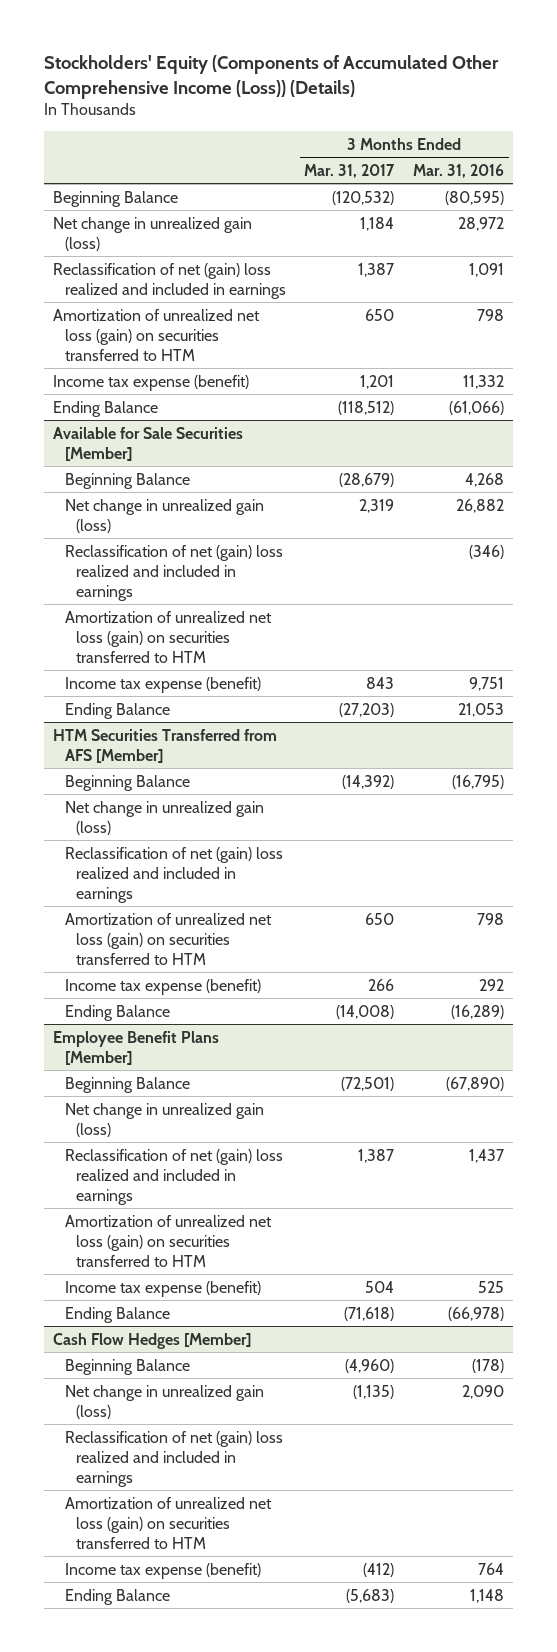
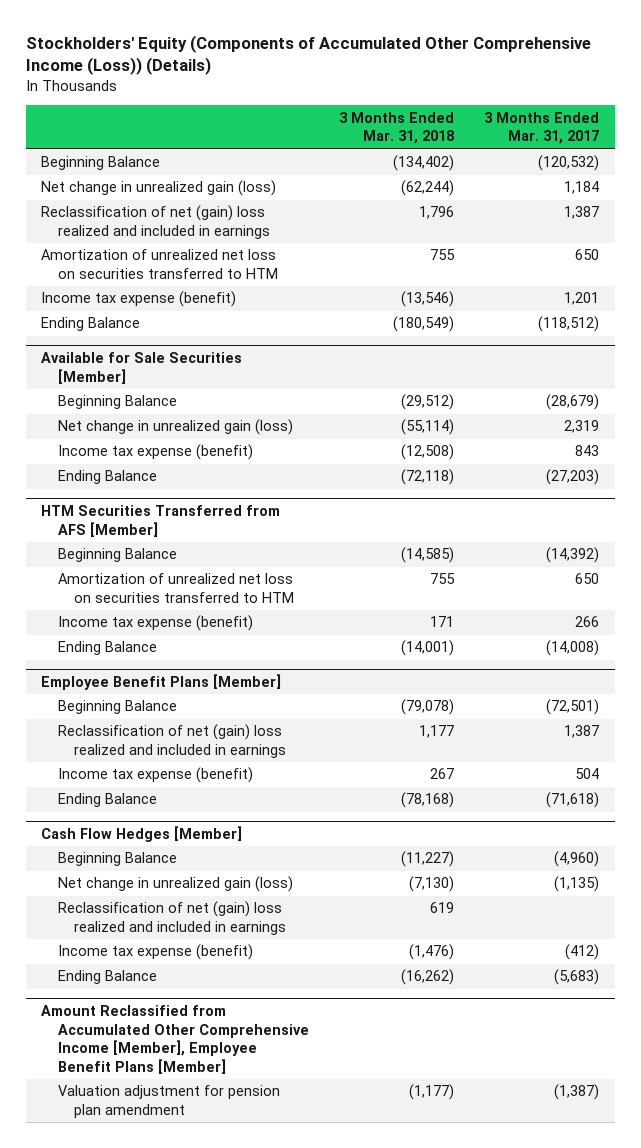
[413,163,505,178] Mar. 31, 2016 -> none
none -> [338,111,454,145] 3 Months Ended Mar. 31, 2018
[53,308,261,361] Amortization of unrealized net loss (gain) on securities transferred to HTM -> [41,249,278,280] Amortization of unrealized net loss on securities transferred to HTM
[64,544,283,601] Reclassification of net (gain) loss realized and included in earnings -> none
[64,610,272,663] Amortization of unrealized net loss (gain) on securities transferred to HTM -> none
[64,800,264,835] Net change in unrealized gain (loss) -> none
[64,846,283,903] Reclassification of net (gain) loss realized and included in earnings -> none
[64,912,272,965] Amortization of unrealized net loss (gain) on securities transferred to HTM -> [57,573,295,604] Amortization of unrealized net loss on securities transferred to HTM
[64,1102,264,1137] Net change in unrealized gain (loss) -> none
[64,1214,272,1267] Amortization of unrealized net loss (gain) on securities transferred to HTM -> none
[64,1496,272,1549] Amortization of unrealized net loss (gain) on securities transferred to HTM -> none
none -> [41,1004,309,1075] Amount Reclassified from Accumulated Other Comprehensive Income [Member], Employee Benefit Plans [Member]
none -> [57,1085,280,1119] Valuation adjustment for pension plan amendment

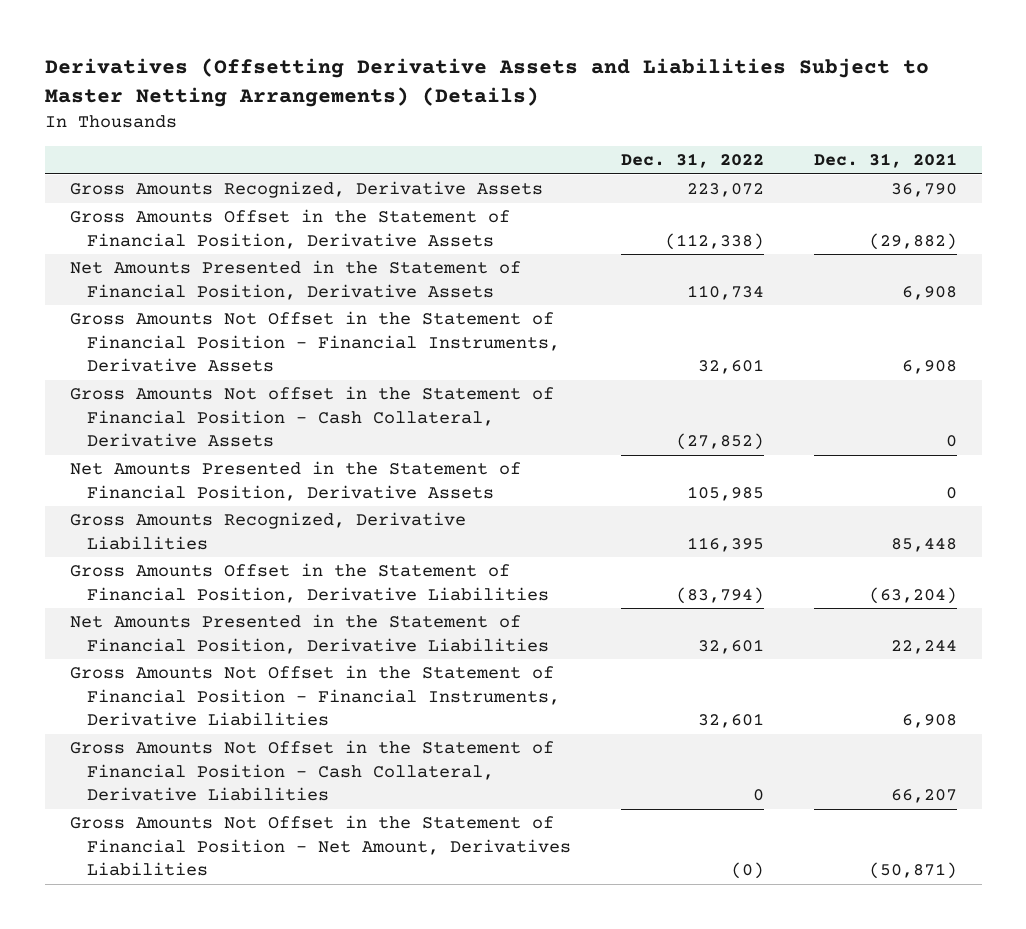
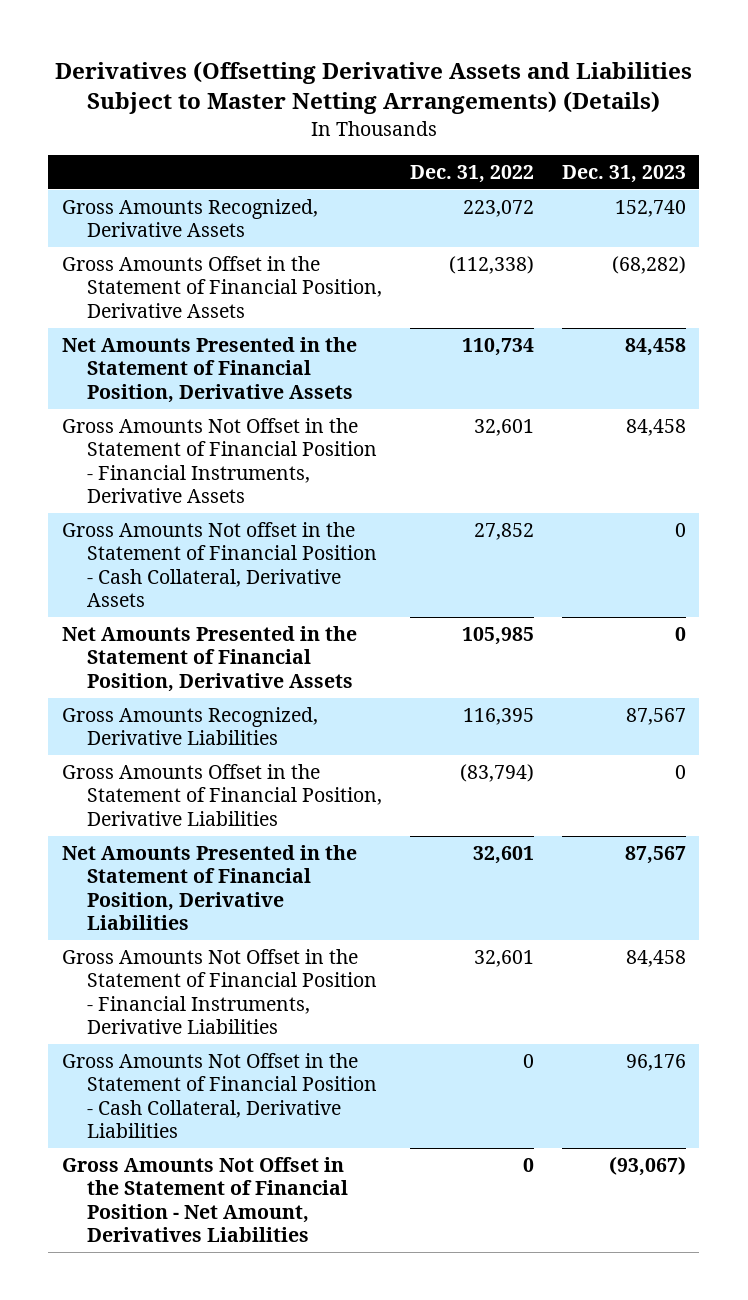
[813,153,957,169] Dec. 31, 2021 -> none
none -> [561,165,686,184] Dec. 31, 2023
[675,433,764,451] (27,852) -> [473,522,534,540] 27,852
[730,862,764,880] (0) -> [522,1157,534,1172] 0

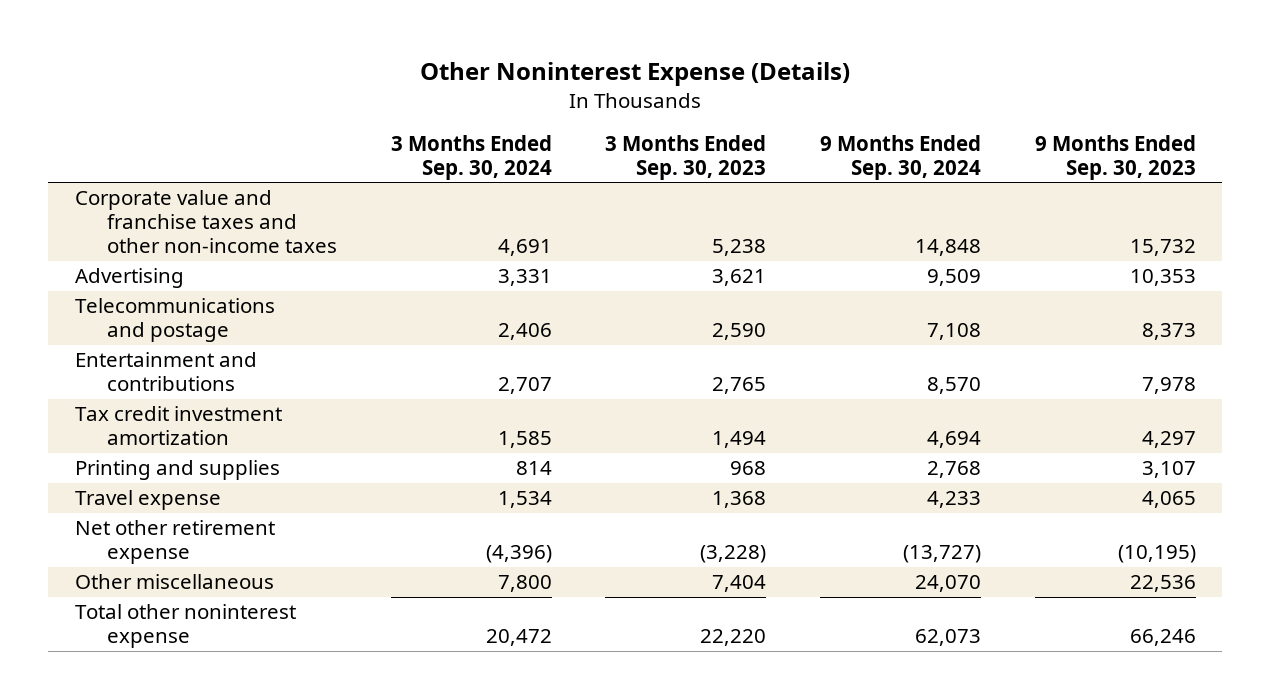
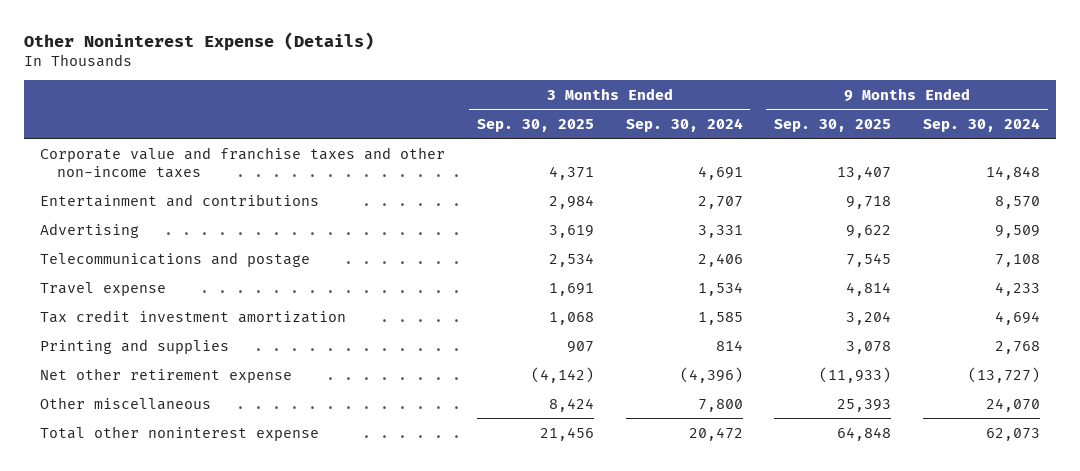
[605,134,767,180] 3 Months Ended Sep. 30, 2023 -> none
[1034,134,1196,180] 9 Months Ended Sep. 30, 2023 -> none
none -> [476,118,594,132] Sep. 30, 2025
none -> [774,118,892,132] Sep. 30, 2025
[74,352,257,392] Entertainment and contributions -> [40,193,320,207] Entertainment and contributions
[74,490,221,511] Travel expense -> [40,281,167,296] Travel expense

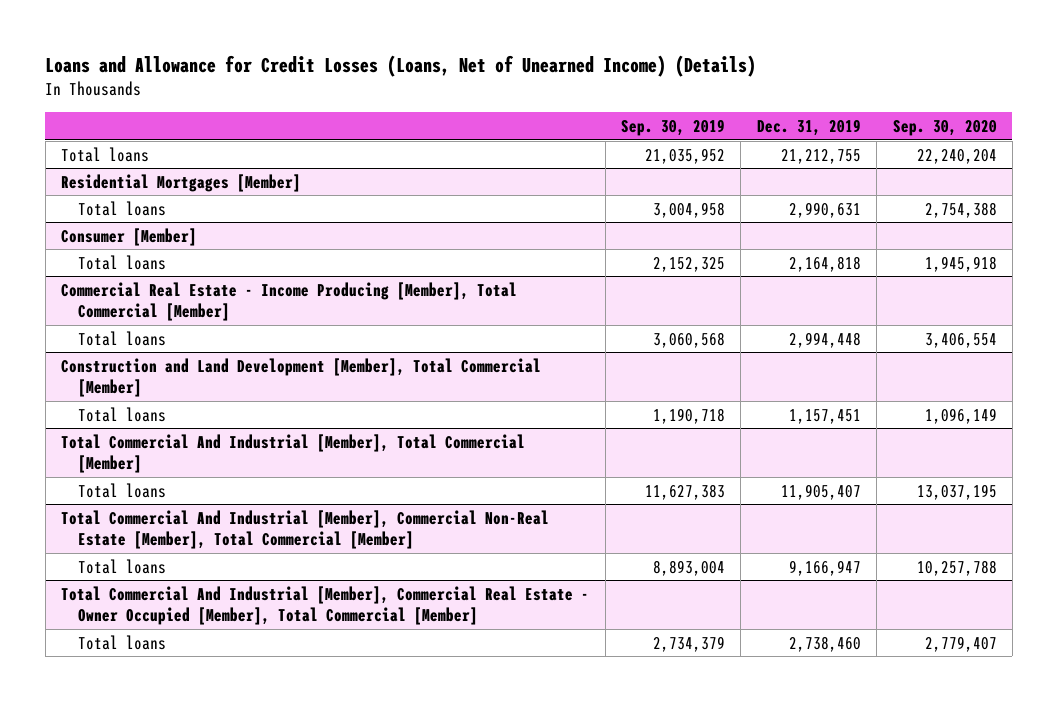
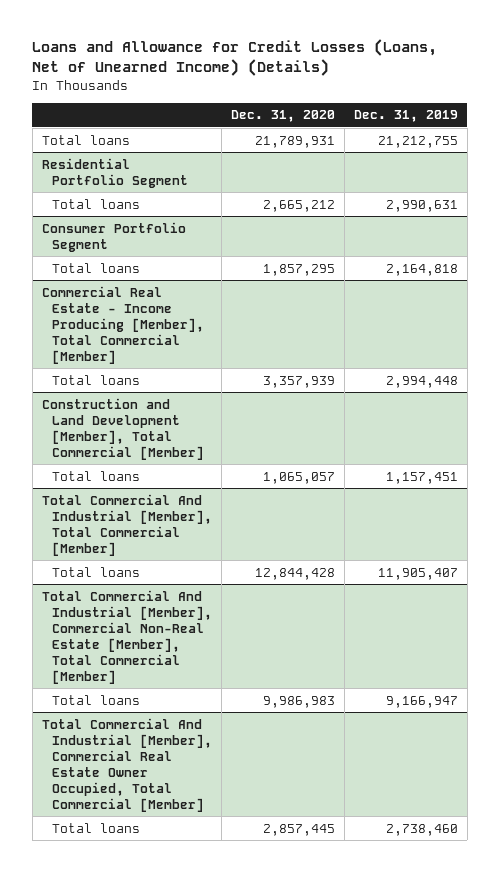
[620,119,725,137] Sep. 30, 2019 -> none
[892,120,997,137] Sep. 30, 2020 -> none
none -> [230,110,335,123] Dec. 31, 2020
[61,173,302,192] Residential Mortgages [Member] -> [41,157,188,188] Residential Portfolio Segment
[61,227,198,246] Consumer [Member] -> [41,221,186,252] Consumer Portfolio Segment
[61,585,590,626] Total Commercial And Industrial [Member], Commercial Real Estate - Owner Occupied [Member], Total Commercial [Member] -> [41,717,212,812] Total Commercial And Industrial [Member], Commercial Real Estate Owner Occupied, Total Commercial [Member]

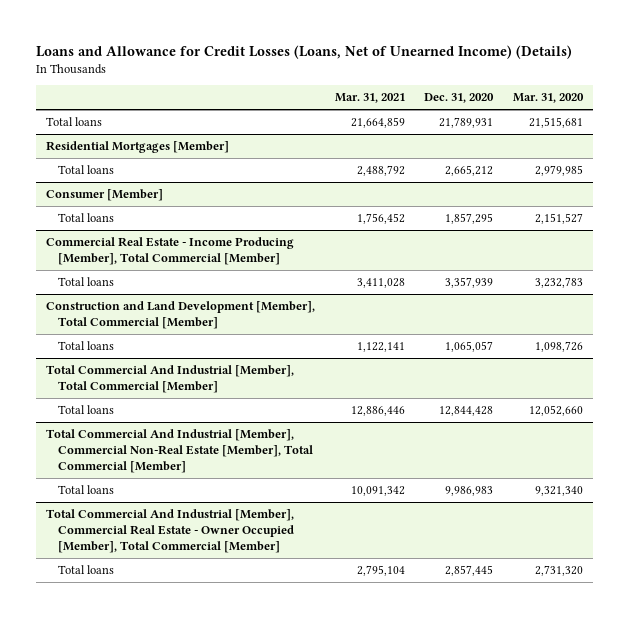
[353,110,458,123] Dec. 31, 2019 -> none
none -> [334,93,405,104] Mar. 31, 2021
none -> [513,93,585,104] Mar. 31, 2020
[41,157,188,188] Residential Portfolio Segment -> [46,140,230,153] Residential Mortgages [Member]
[41,221,186,252] Consumer Portfolio Segment -> [46,188,164,201] Consumer [Member]
[41,717,212,812] Total Commercial And Industrial [Member], Commercial Real Estate Owner Occupied, Total Commercial [Member] -> [46,508,295,554] Total Commercial And Industrial [Member], Commercial Real Estate - Owner Occupied [Member], Total Commercial [Member]

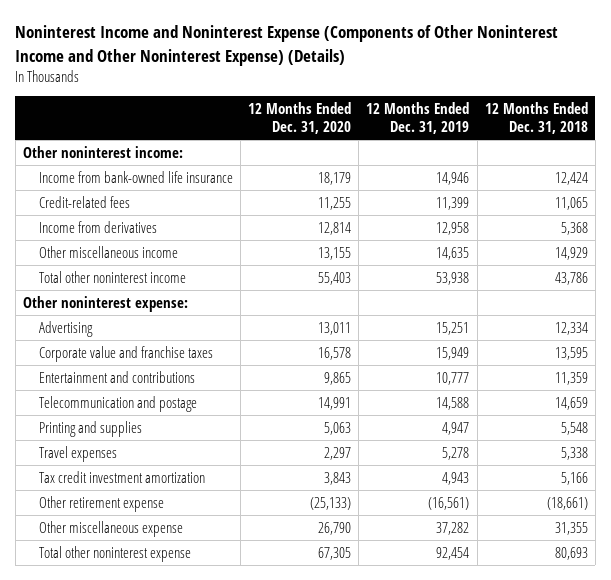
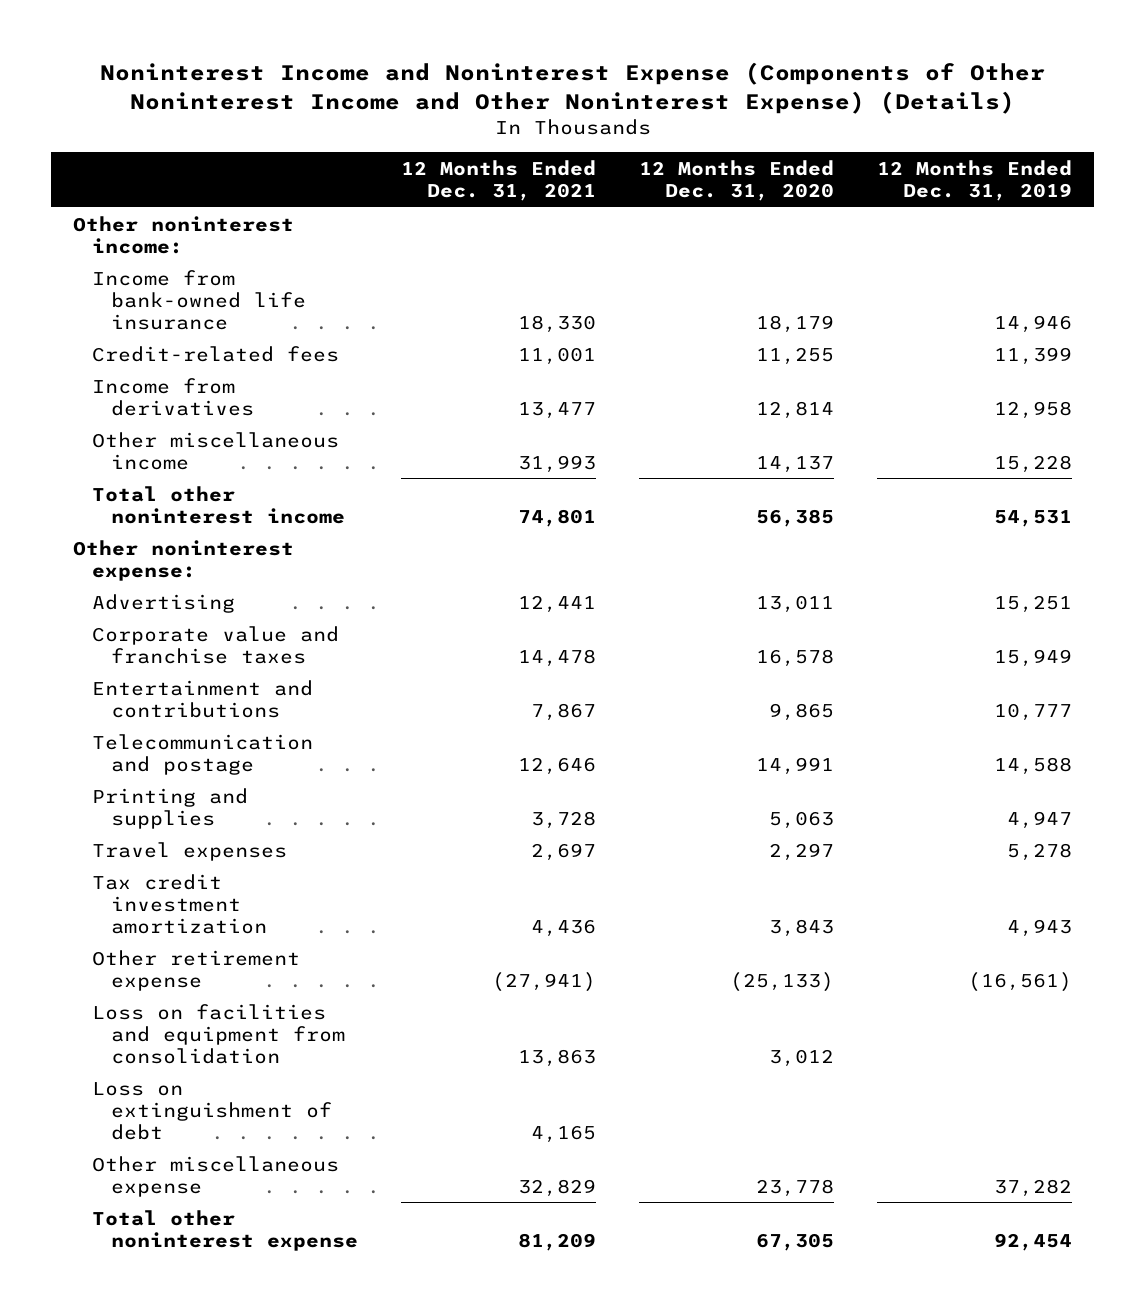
[484,102,588,135] 12 Months Ended Dec. 31, 2018 -> none
none -> [401,159,597,201] 12 Months Ended Dec. 31, 2021
[318,246,352,260] 13,155 -> [756,455,835,473] 14,137
[436,246,470,260] 14,635 -> [994,454,1073,473] 15,228
[318,271,352,285] 55,403 -> [756,508,835,527] 56,385
[436,271,470,285] 53,938 -> [994,509,1073,527] 54,531
none -> [92,1003,346,1064] Loss on facilities and equipment from consolidation
none -> [92,1081,333,1140] Loss on extinguishment of debt
[318,521,352,535] 26,790 -> [756,1178,835,1197] 23,778

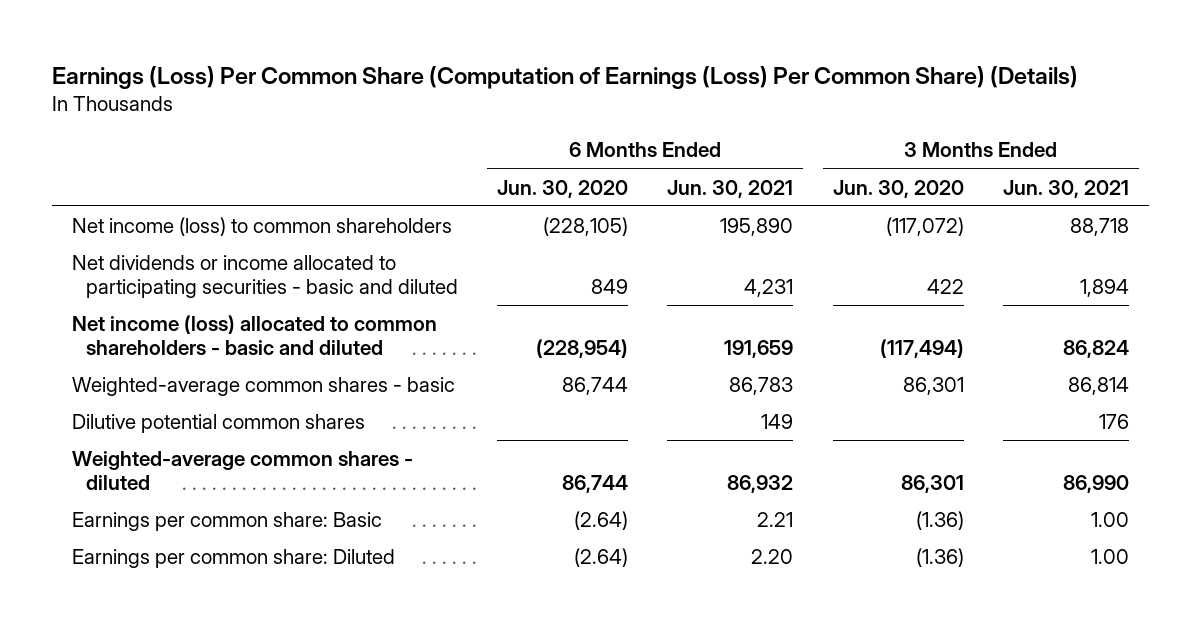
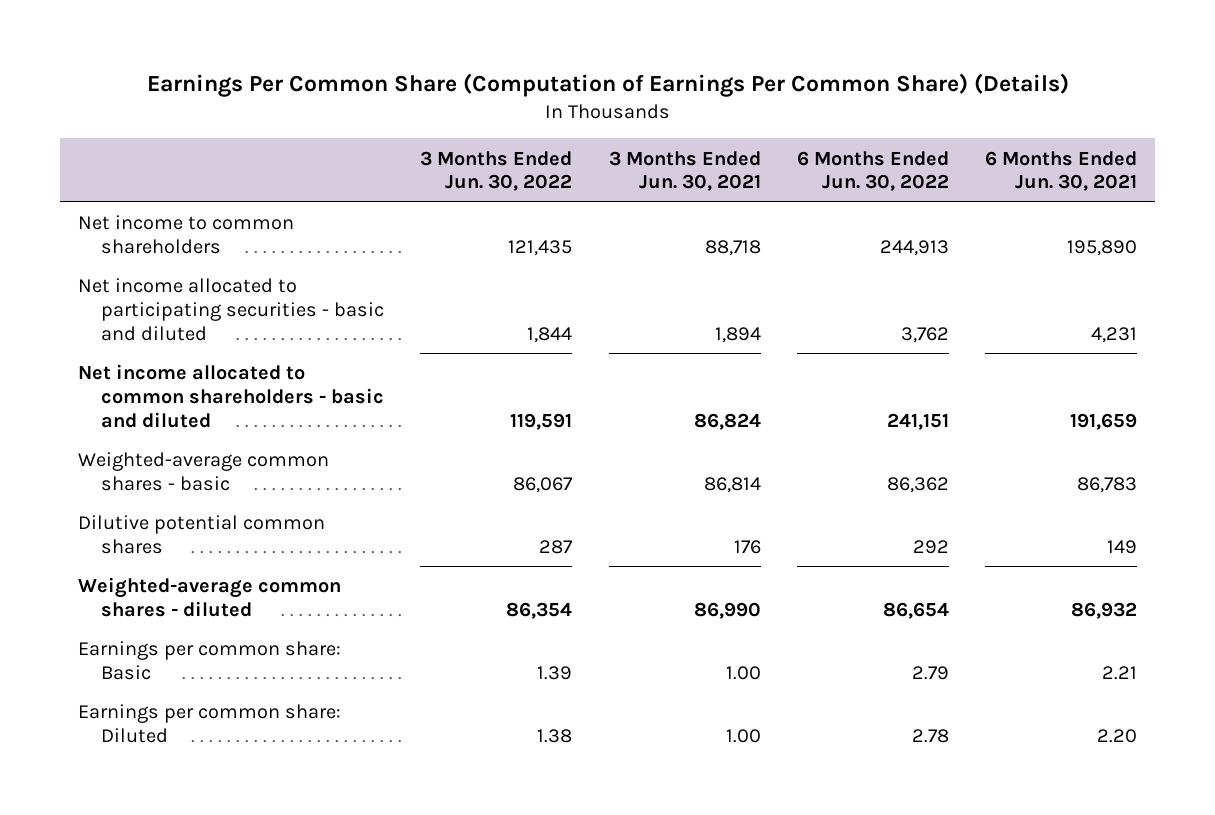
[51,65,1078,89] Earnings (Loss) Per Common Share (Computation of Earnings (Loss) Per Common Share) (Details) -> [146,73,1069,98] Earnings Per Common Share (Computation of Earnings Per Common Share) (Details)
[497,179,629,198] Jun. 30, 2020 -> none
[832,179,964,198] Jun. 30, 2020 -> none
none -> [420,150,573,192] 3 Months Ended Jun. 30, 2022
none -> [796,150,949,192] 6 Months Ended Jun. 30, 2022
[71,217,452,237] Net income (loss) to common shareholders -> [78,215,295,254] Net income to common shareholders
[71,255,458,298] Net dividends or income allocated to participating securities - basic and diluted -> [78,278,384,341] Net income allocated to participating securities - basic and diluted
[71,315,437,355] Net income (loss) allocated to common shareholders - basic and diluted -> [78,364,384,428] Net income allocated to common shareholders - basic and diluted

